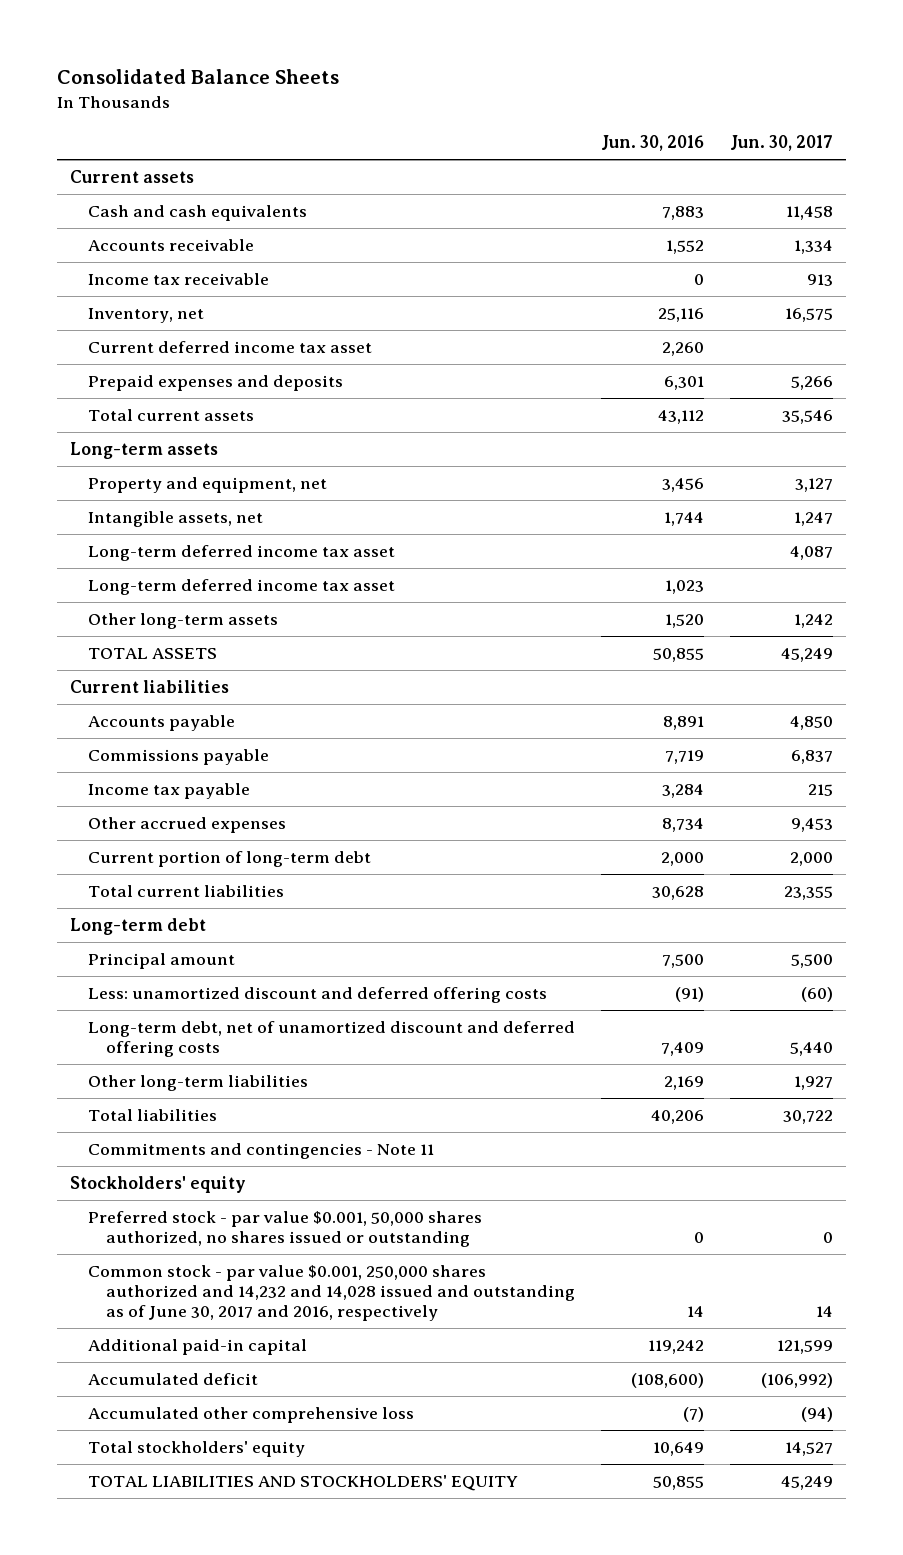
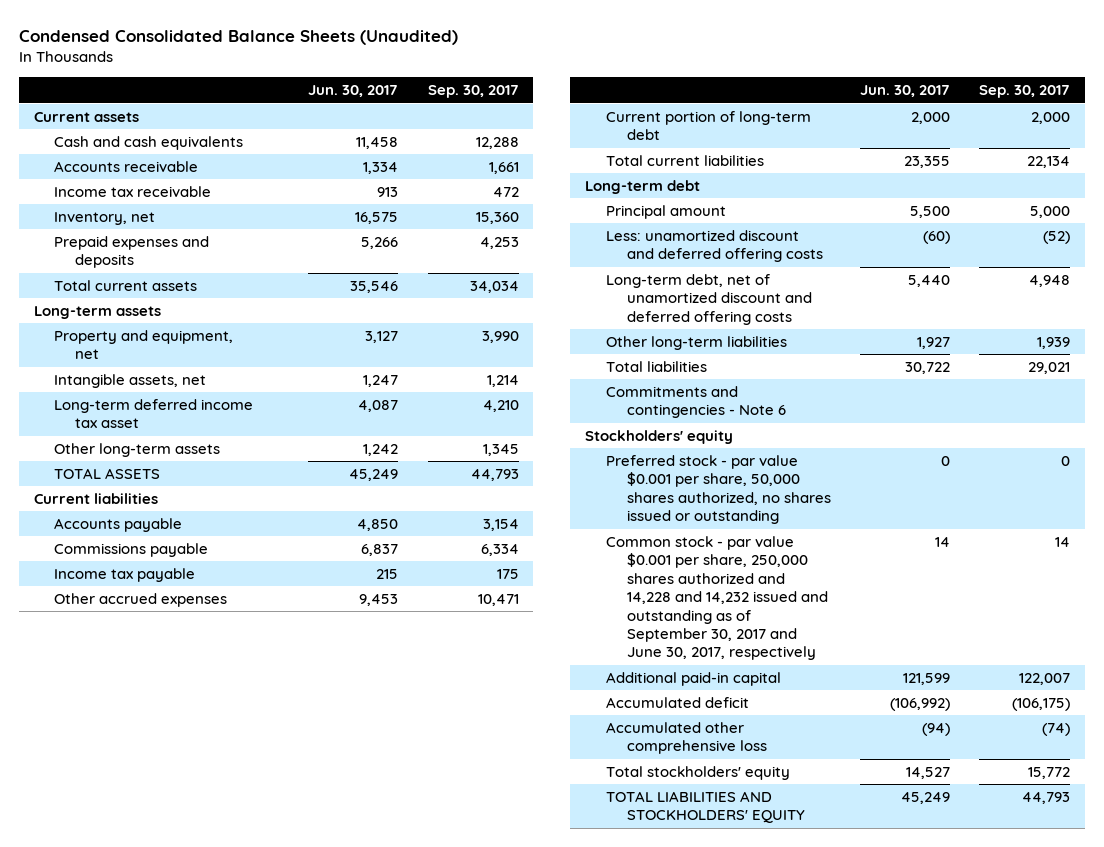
[56,69,339,85] Consolidated Balance Sheets -> [18,30,458,46] Condensed Consolidated Balance Sheets (Unaudited)
[601,135,705,152] Jun. 30, 2016 -> none
none -> [427,85,519,99] Sep. 30, 2017
[88,340,373,353] Current deferred income tax asset -> none
[88,578,396,595] Long-term deferred income tax asset -> none
[88,1142,435,1159] Commitments and contingencies - Note 11 -> [605,385,786,419] Commitments and contingencies - Note 6
[88,1210,483,1248] Preferred stock - par value $0.001, 50,000 shares authorized, no shares issued or outstanding -> [605,454,831,525] Preferred stock - par value $0.001 per share, 50,000 shares authorized, no shares issued or outstanding
[88,1264,576,1322] Common stock - par value $0.001, 250,000 shares authorized and 14,232 and 14,028 issued and outstanding as of June 30, 2017 and 2016, respectively -> [605,535,828,661] Common stock - par value $0.001 per share, 250,000 shares authorized and 14,228 and 14,232 issued and outstanding as of September 30, 2017 and June 30, 2017, respectively

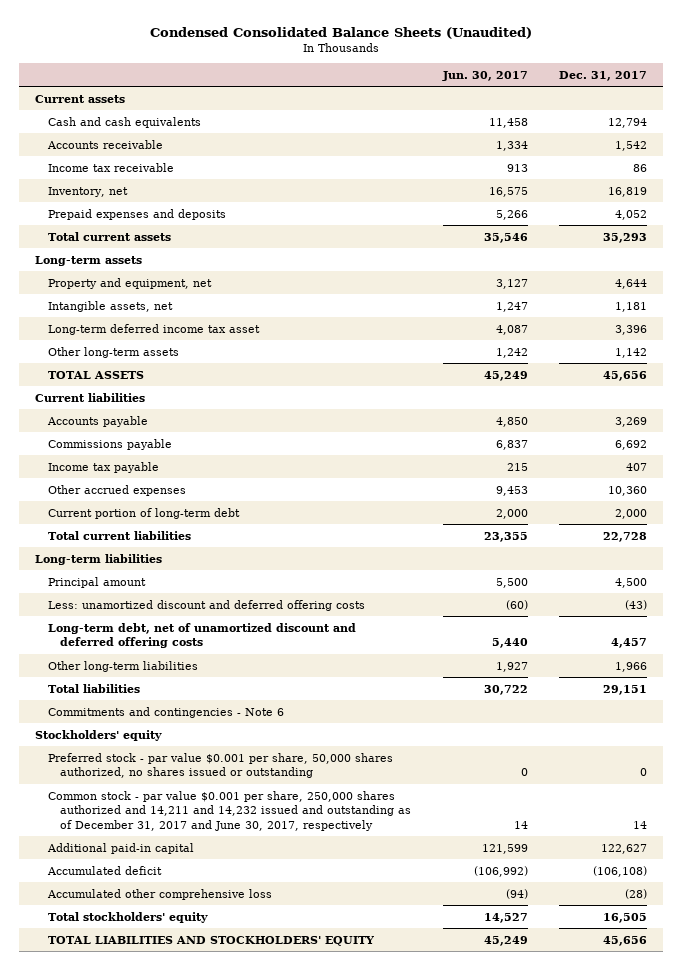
[427,85,519,99] Sep. 30, 2017 -> none
none -> [559,70,648,81] Dec. 31, 2017
[585,179,701,194] Long-term debt -> [34,553,162,565] Long-term liabilities
[605,535,828,661] Common stock - par value $0.001 per share, 250,000 shares authorized and 14,228 and 14,232 issued and outstanding as of September 30, 2017 and June 30, 2017, respectively -> [47,790,412,831] Common stock - par value $0.001 per share, 250,000 shares authorized and 14,211 and 14,232 issued and outstanding as of December 31, 2017 and June 30, 2017, respectively

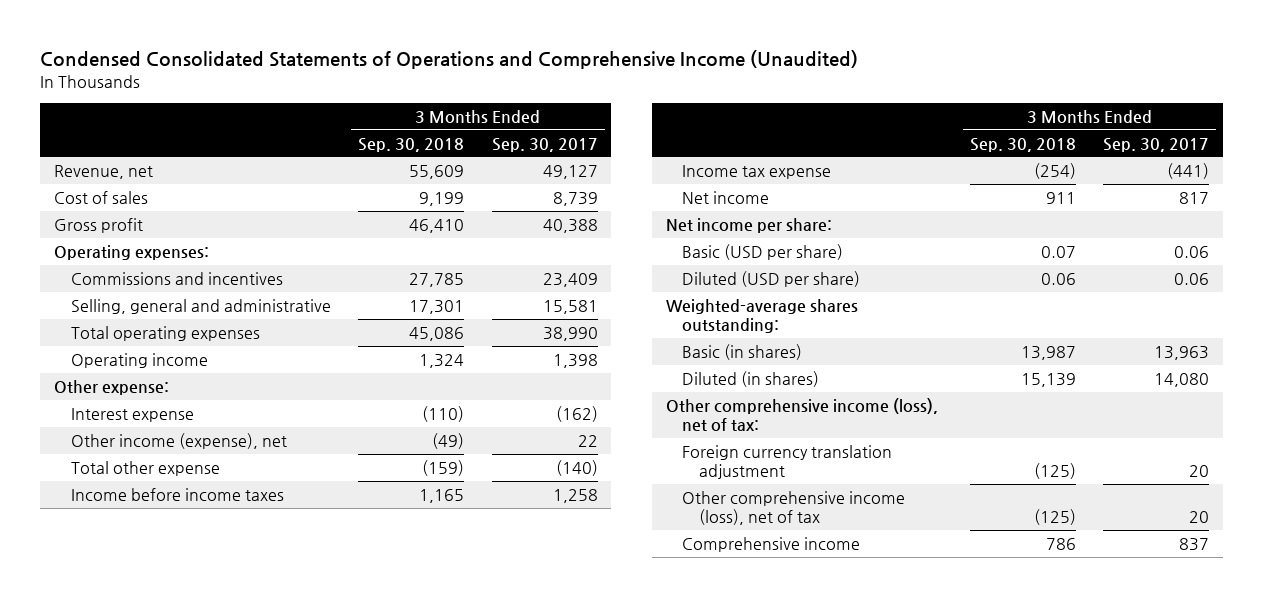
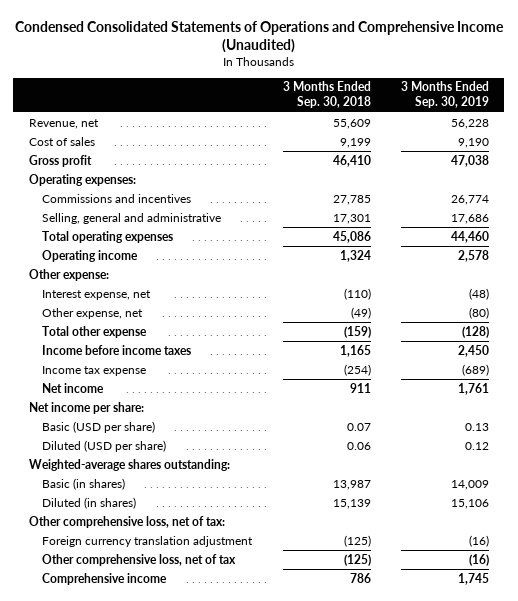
[491,137,598,152] Sep. 30, 2017 -> none
none -> [401,81,490,109] 3 Months Ended Sep. 30, 2019
[70,407,194,422] Interest expense -> [42,289,152,300] Interest expense, net
[70,432,287,449] Other income (expense), net -> [42,307,144,319] Other expense, net
[665,397,938,432] Other comprehensive income (loss), net of tax: -> [28,515,225,528] Other comprehensive loss, net of tax:
[682,490,906,526] Other comprehensive income (loss), net of tax -> [42,553,237,566] Other comprehensive loss, net of tax

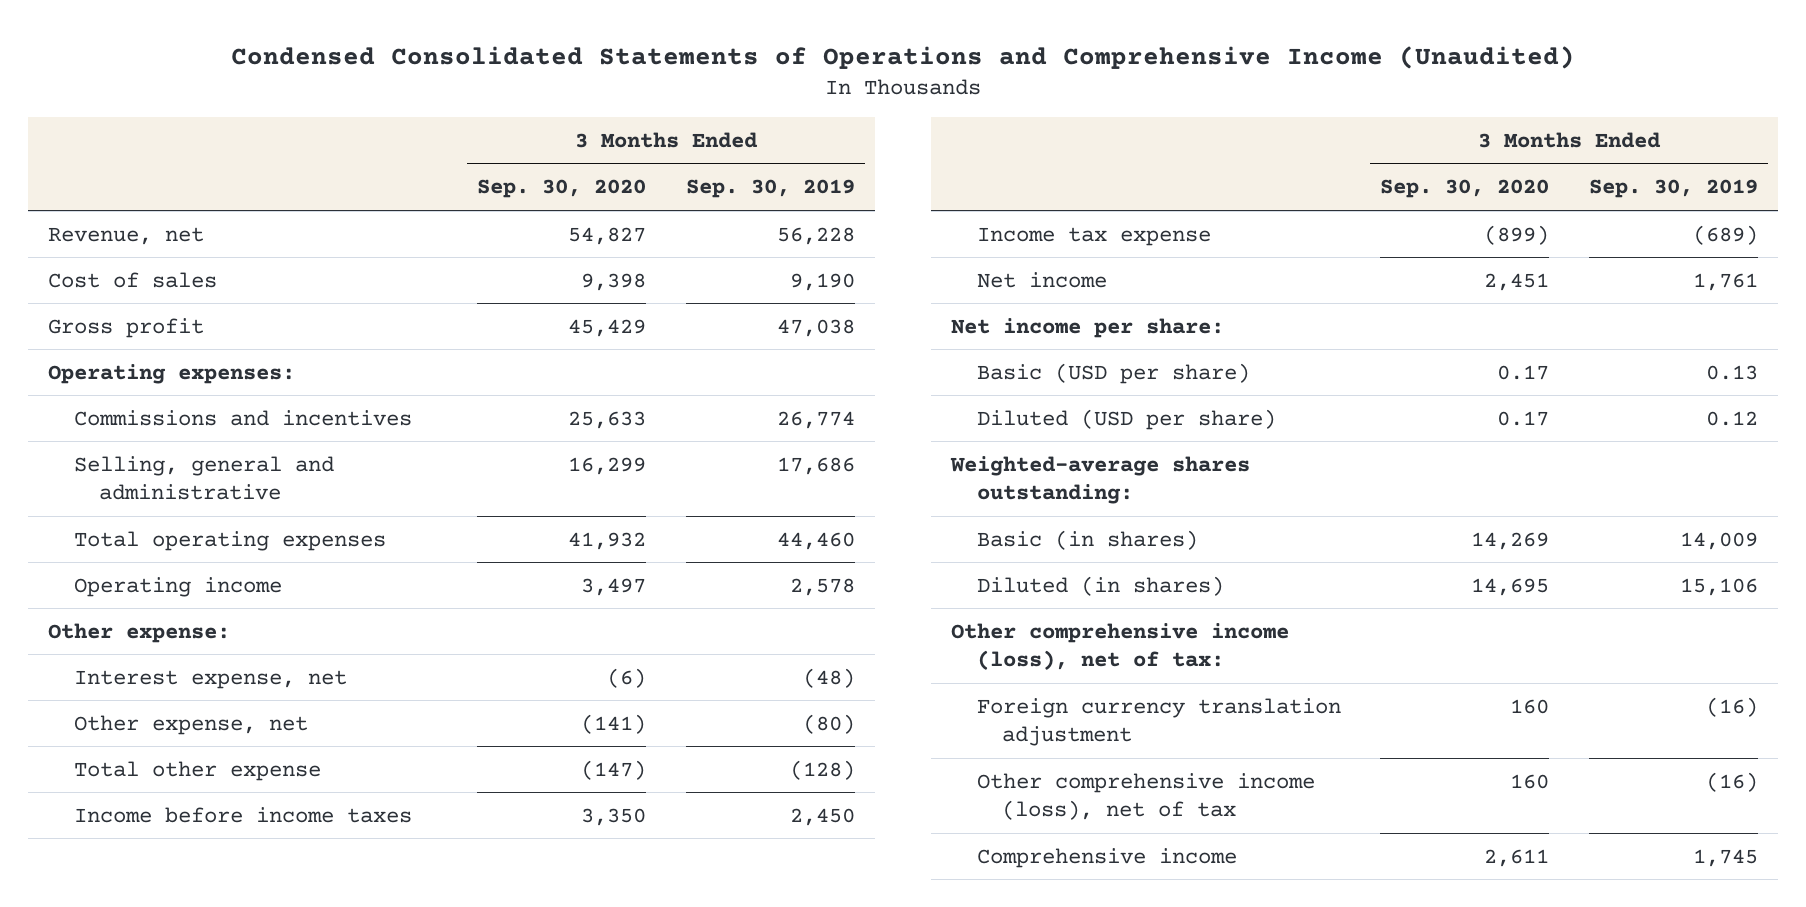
[282,81,371,109] 3 Months Ended Sep. 30, 2018 -> none
none -> [477,179,647,199] Sep. 30, 2020
[28,515,225,528] Other comprehensive loss, net of tax: -> [951,622,1290,671] Other comprehensive income (loss), net of tax:
[42,553,237,566] Other comprehensive loss, net of tax -> [976,772,1315,821] Other comprehensive income (loss), net of tax

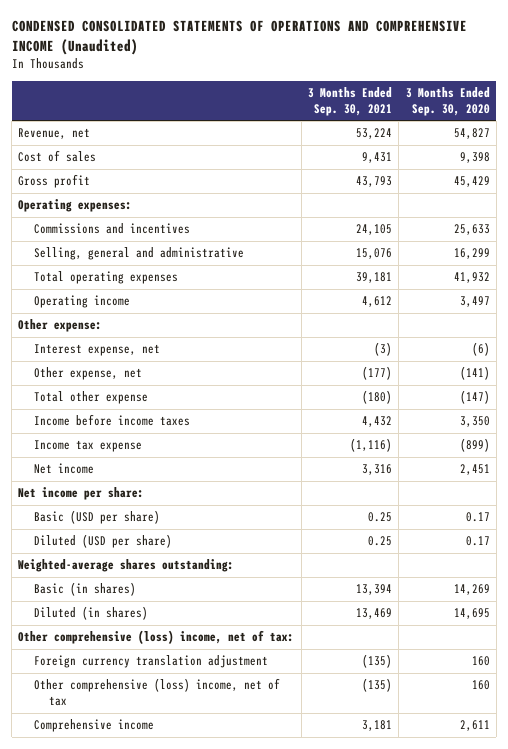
[231,45,1576,69] Condensed Consolidated Statements of Operations and Comprehensive Income (Unaudited) -> [11,20,467,55] CONDENSED CONSOLIDATED STATEMENTS OF OPERATIONS AND COMPREHENSIVE INCOME (Unaudited)
[685,179,855,199] Sep. 30, 2019 -> none
none -> [308,86,393,117] 3 Months Ended Sep. 30, 2021
[951,622,1290,671] Other comprehensive income (loss), net of tax: -> [18,630,295,645] Other comprehensive (loss) income, net of tax:
[976,772,1315,821] Other comprehensive income (loss), net of tax -> [33,678,280,707] Other comprehensive (loss) income, net of tax

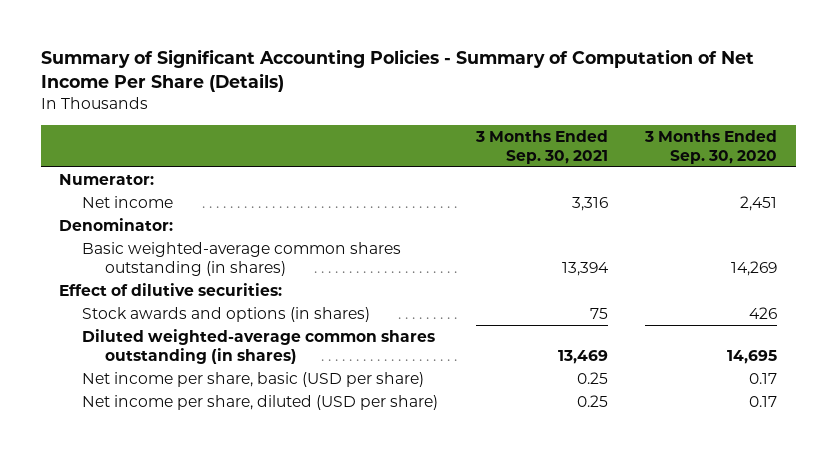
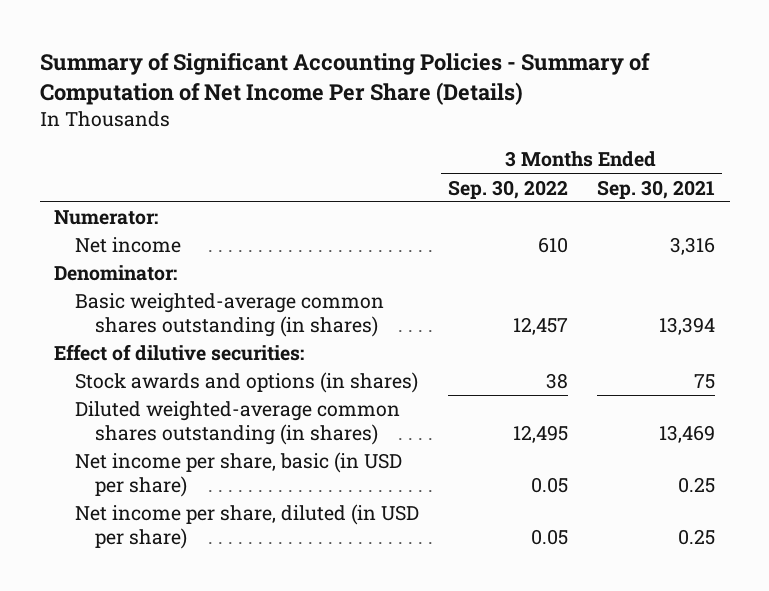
[644,129,778,164] 3 Months Ended Sep. 30, 2020 -> none
none -> [447,179,568,199] Sep. 30, 2022
[82,371,425,387] Net income per share, basic (USD per share) -> [74,452,402,497] Net income per share, basic (in USD per share)
[82,394,439,410] Net income per share, diluted (USD per share) -> [74,504,419,549] Net income per share, diluted (in USD per share)

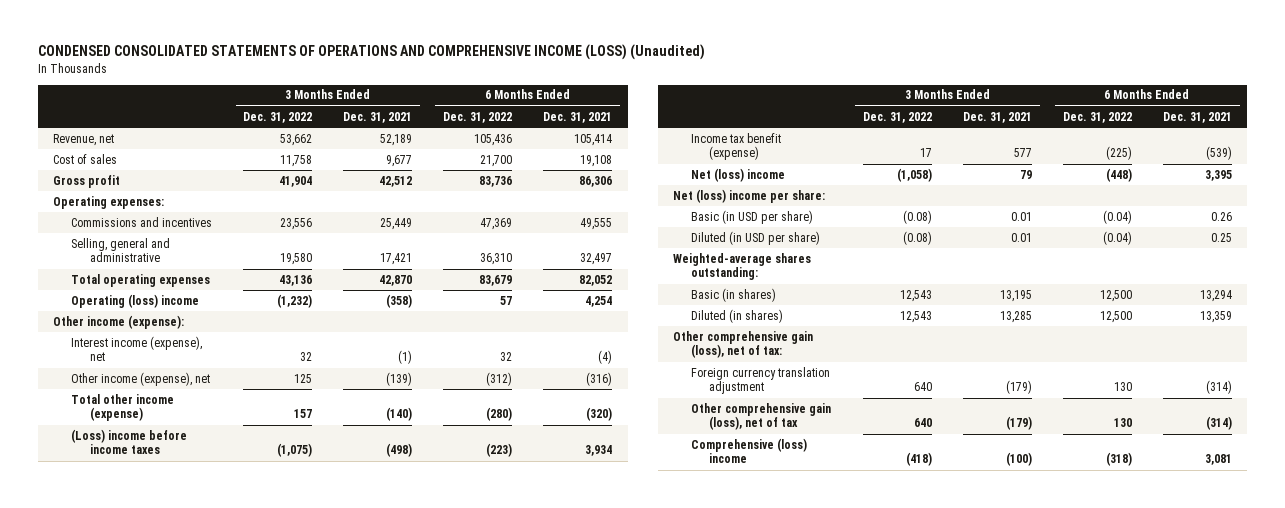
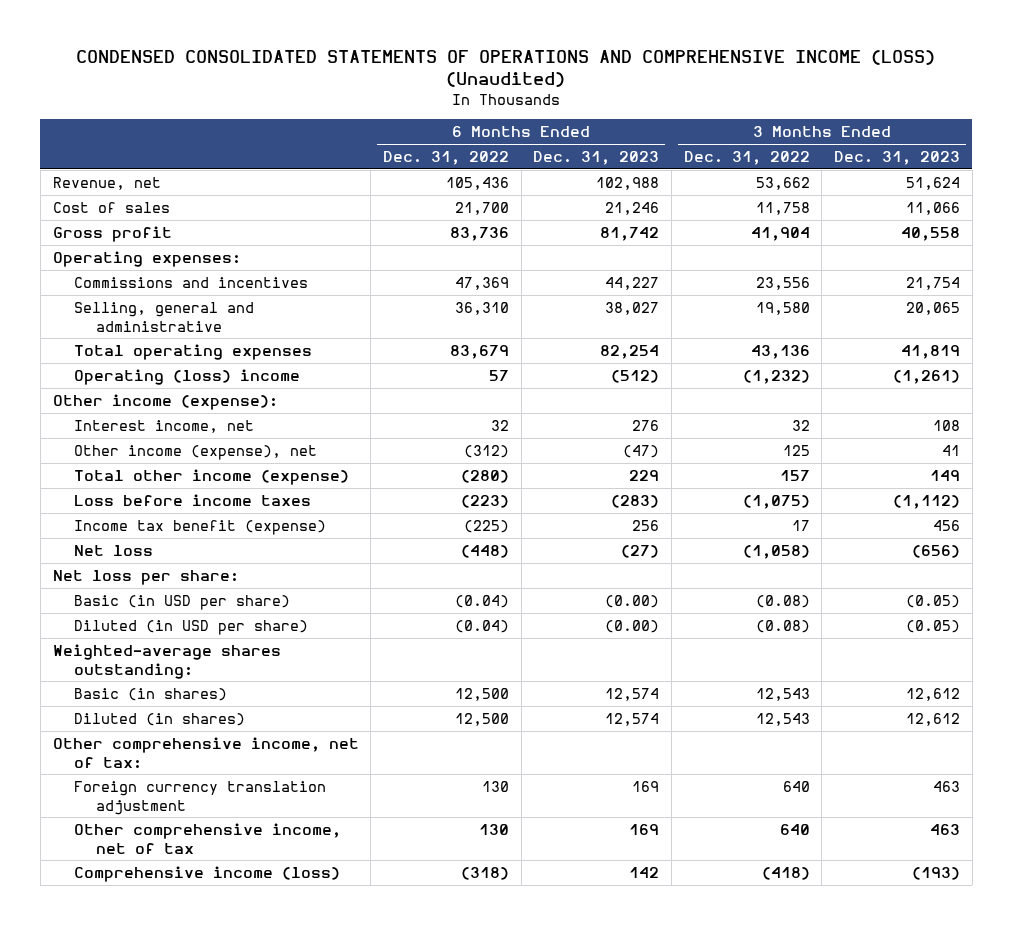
[343,111,413,123] Dec. 31, 2021 -> none
[543,111,613,123] Dec. 31, 2021 -> none
none -> [533,150,660,165] Dec. 31, 2023
none -> [834,150,961,165] Dec. 31, 2023
[71,335,203,362] Interest income (expense), net -> [74,419,255,433] Interest income, net
[71,428,188,455] (Loss) income before income taxes -> [74,493,312,506] Loss before income taxes
[691,167,786,182] Net (loss) income -> [74,544,154,556] Net loss
[673,188,826,203] Net (loss) income per share: -> [52,569,239,585] Net loss per share:
[673,330,814,359] Other comprehensive gain (loss), net of tax: -> [52,736,359,769] Other comprehensive income, net of tax:
[691,402,832,431] Other comprehensive gain (loss), net of tax -> [74,822,342,854] Other comprehensive income, net of tax
[691,437,808,464] Comprehensive (loss) income -> [74,865,341,882] Comprehensive income (loss)

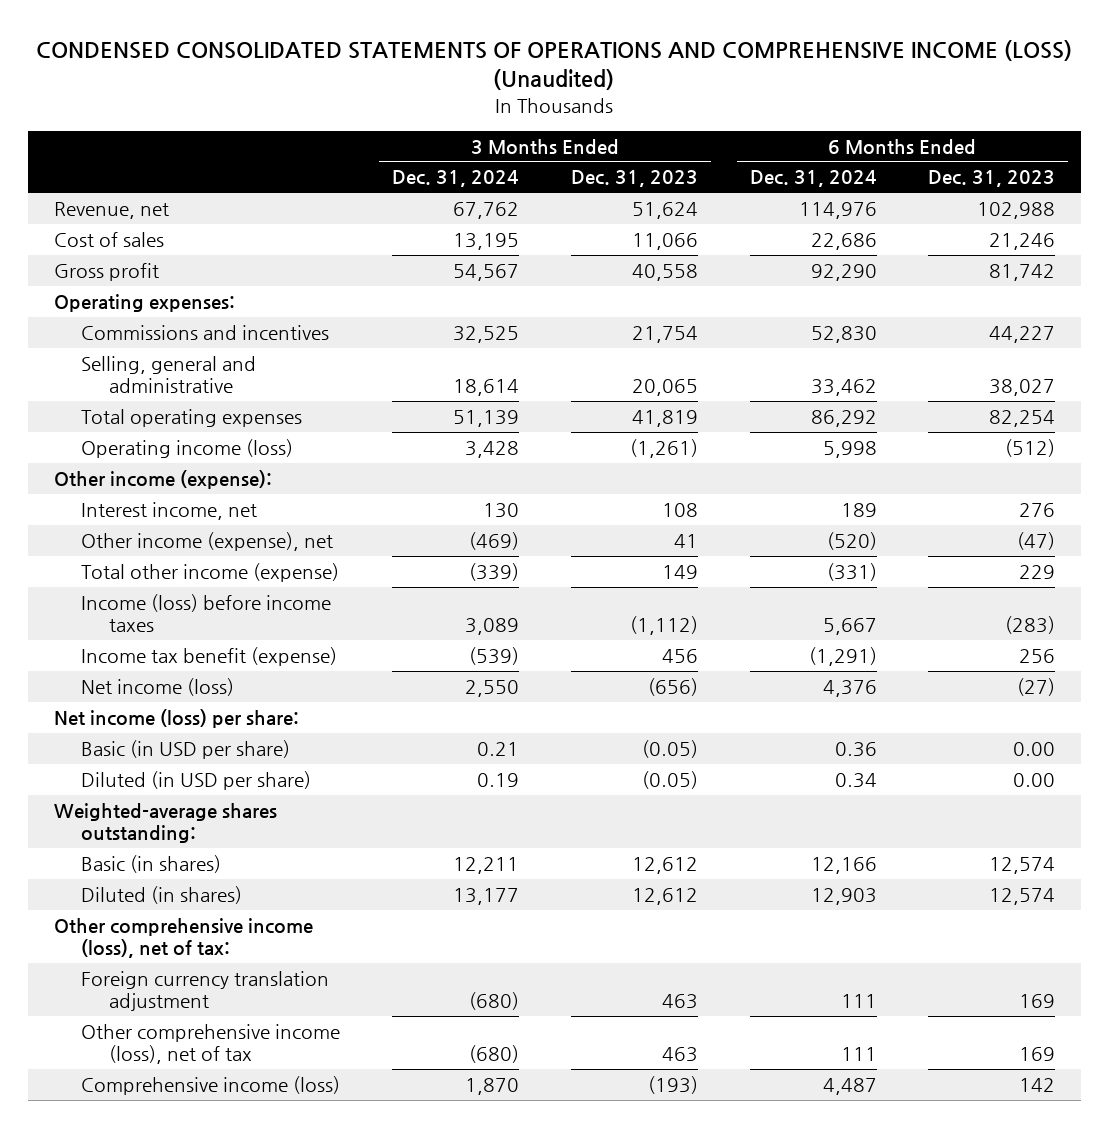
[383,150,510,165] Dec. 31, 2022 -> none
[683,150,810,165] Dec. 31, 2022 -> none
none -> [392,170,520,188] Dec. 31, 2024
none -> [749,170,877,188] Dec. 31, 2024
[74,368,301,385] Operating (loss) income -> [81,438,294,458] Operating income (loss)
[74,493,312,506] Loss before income taxes -> [81,593,332,632] Income (loss) before income taxes
[74,544,154,556] Net loss -> [81,677,235,696] Net income (loss)
[52,569,239,585] Net loss per share: -> [53,708,299,728] Net income (loss) per share:
[605,594,660,608] (0.00) -> [1013,741,1056,756] 0.00
[605,619,660,633] (0.00) -> [1013,772,1056,787] 0.00
[52,736,359,769] Other comprehensive income, net of tax: -> [53,917,313,958] Other comprehensive income (loss), net of tax:
[74,822,342,854] Other comprehensive income, net of tax -> [81,1023,341,1064] Other comprehensive income (loss), net of tax

